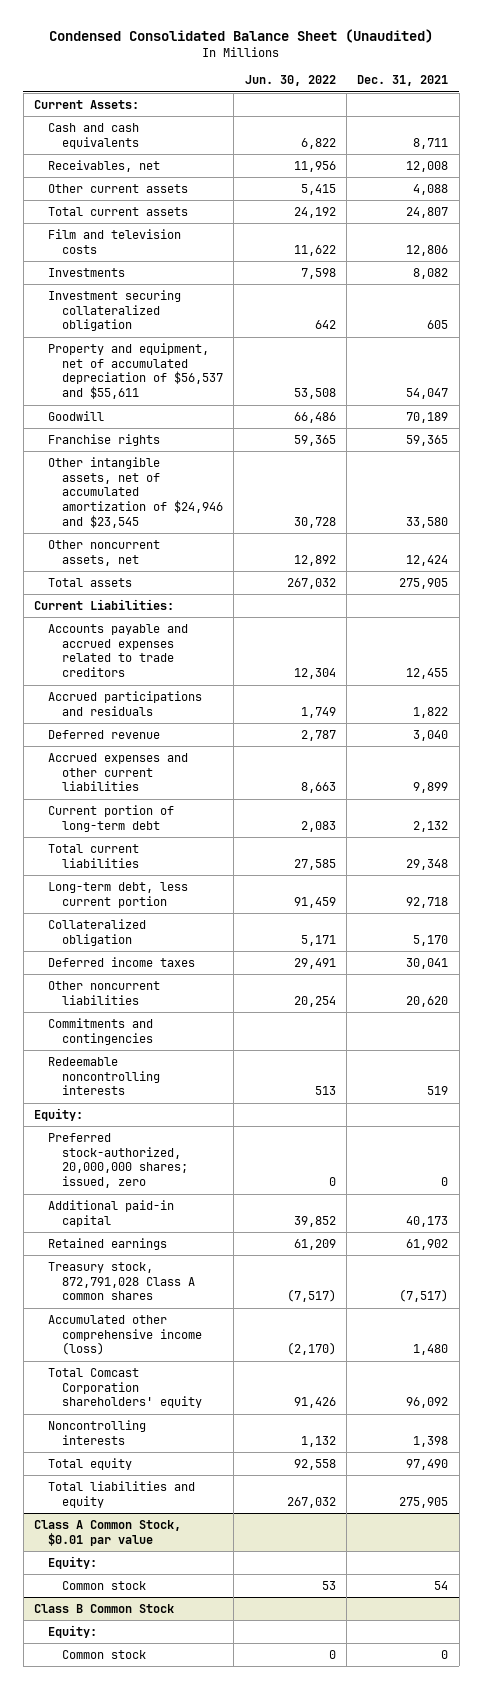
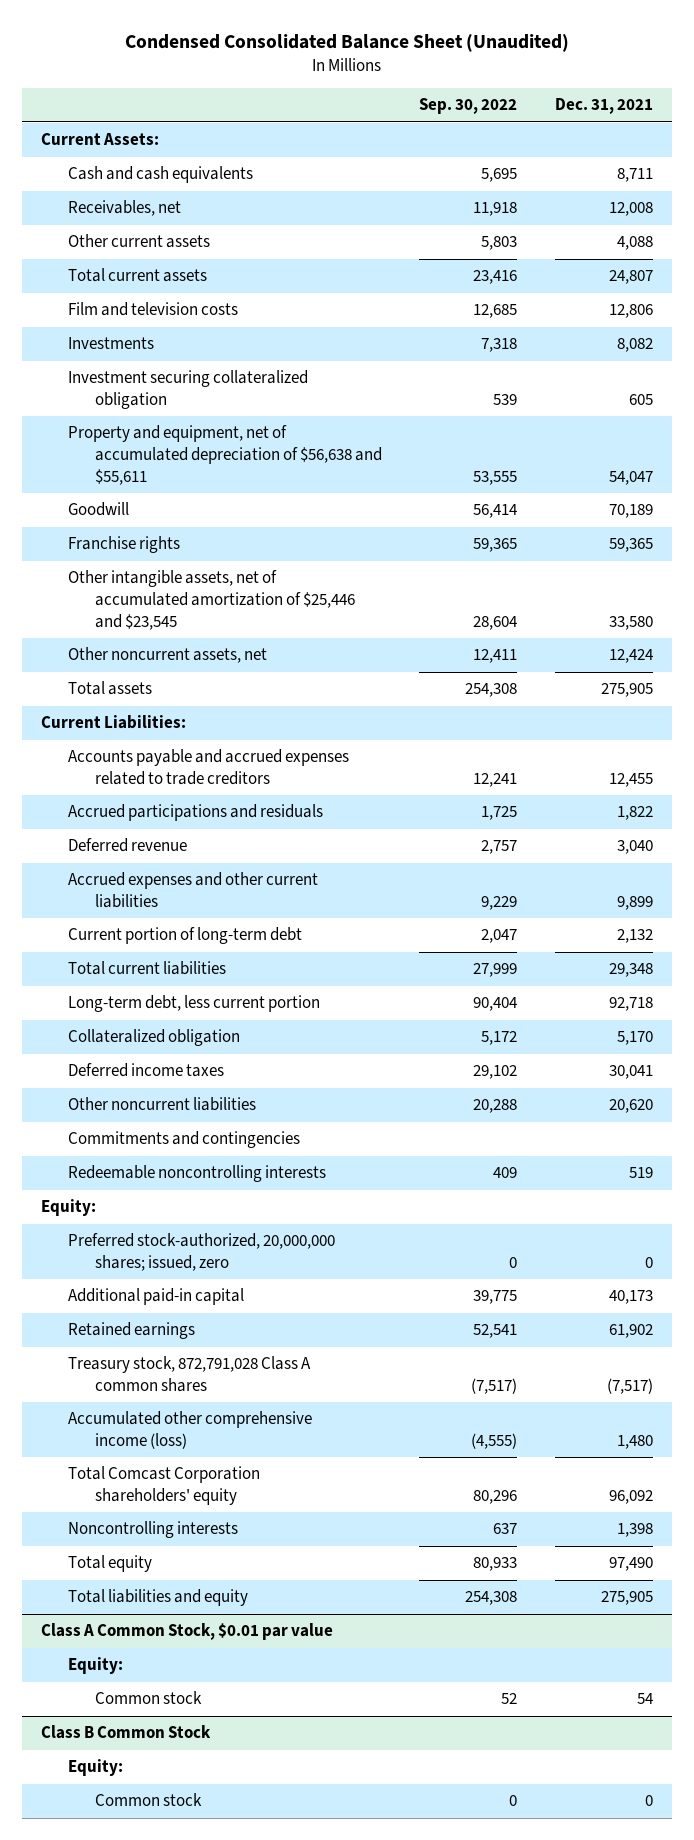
[244,75,336,87] Jun. 30, 2022 -> none
none -> [419,98,518,115] Sep. 30, 2022
[47,342,223,400] Property and equipment, net of accumulated depreciation of $56,537 and $55,611 -> [67,425,382,485] Property and equipment, net of accumulated depreciation of $56,638 and $55,611
[47,456,223,529] Other intangible assets, net of accumulated amortization of $24,946 and $23,545 -> [67,570,355,630] Other intangible assets, net of accumulated amortization of $25,446 and $23,545

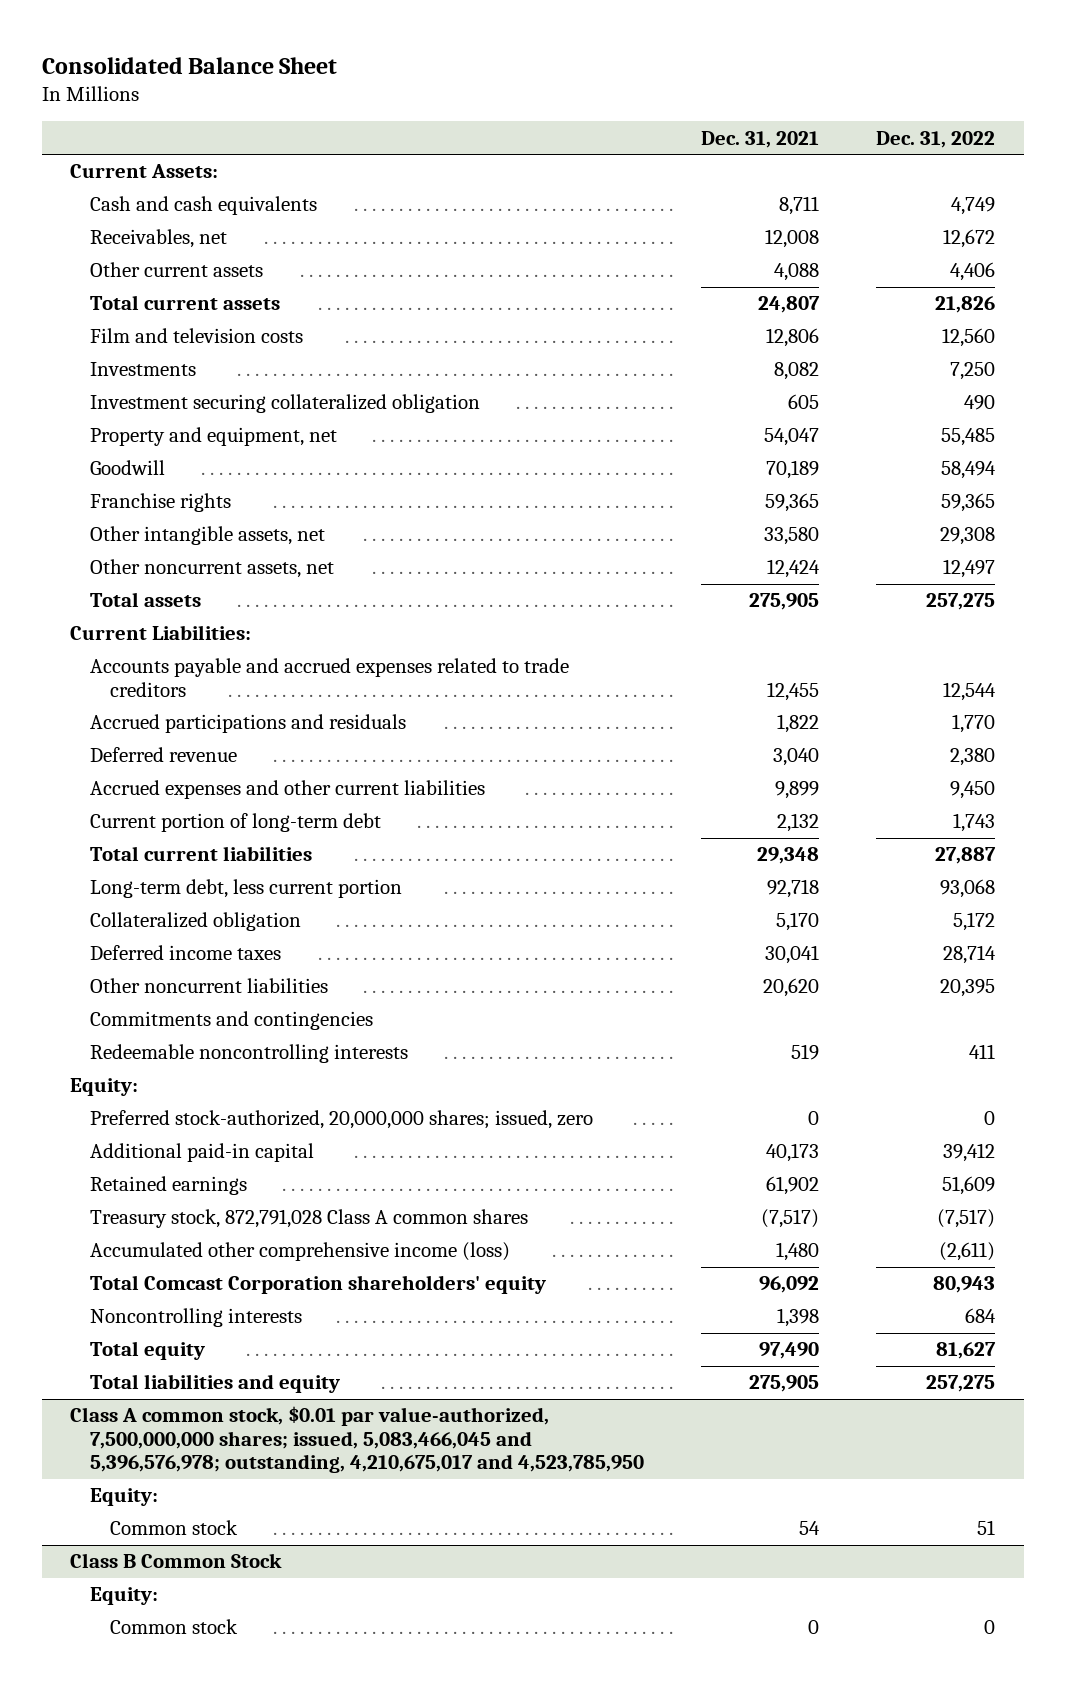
[125,34,570,53] Condensed Consolidated Balance Sheet (Unaudited) -> [42,56,338,74] Consolidated Balance Sheet
[419,98,518,115] Sep. 30, 2022 -> none
none -> [876,130,996,148] Dec. 31, 2022
[67,425,382,485] Property and equipment, net of accumulated depreciation of $56,638 and $55,611 -> [90,427,338,447] Property and equipment, net
[67,570,355,630] Other intangible assets, net of accumulated amortization of $25,446 and $23,545 -> [90,526,326,546] Other intangible assets, net
[40,1623,333,1641] Class A Common Stock, $0.01 par value -> [70,1406,645,1474] Class A common stock, $0.01 par value-authorized, 7,500,000,000 shares; issued, 5,083,466,045 and 5,396,576,978; outstanding, 4,210,675,017 and 4,523,785,950

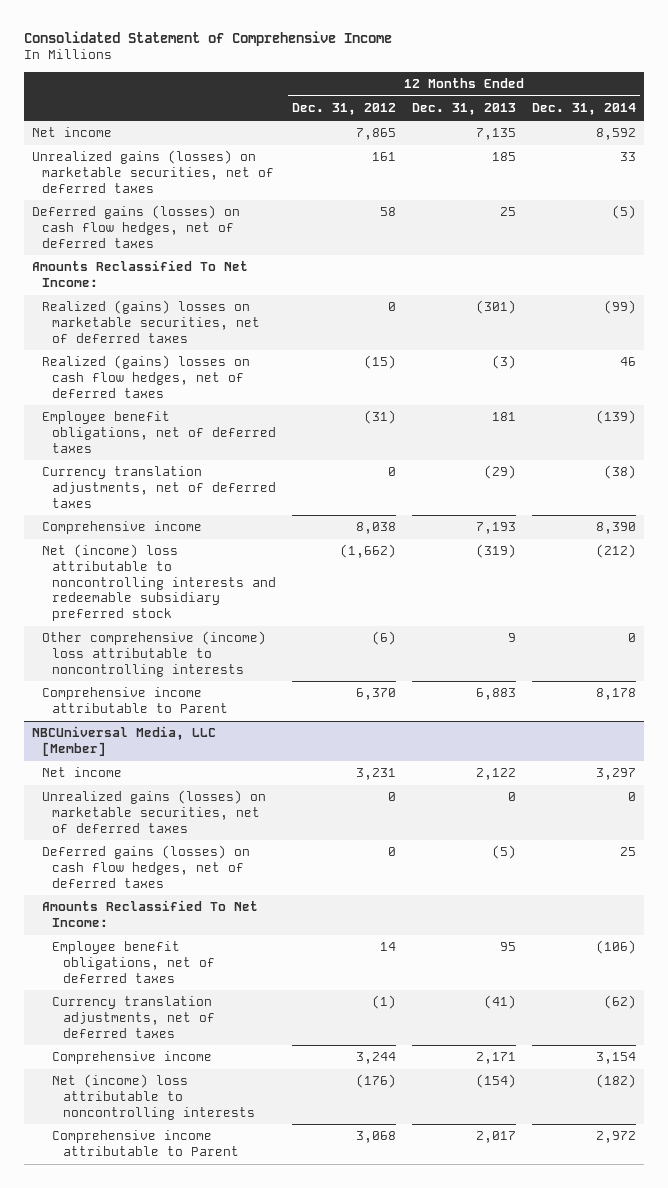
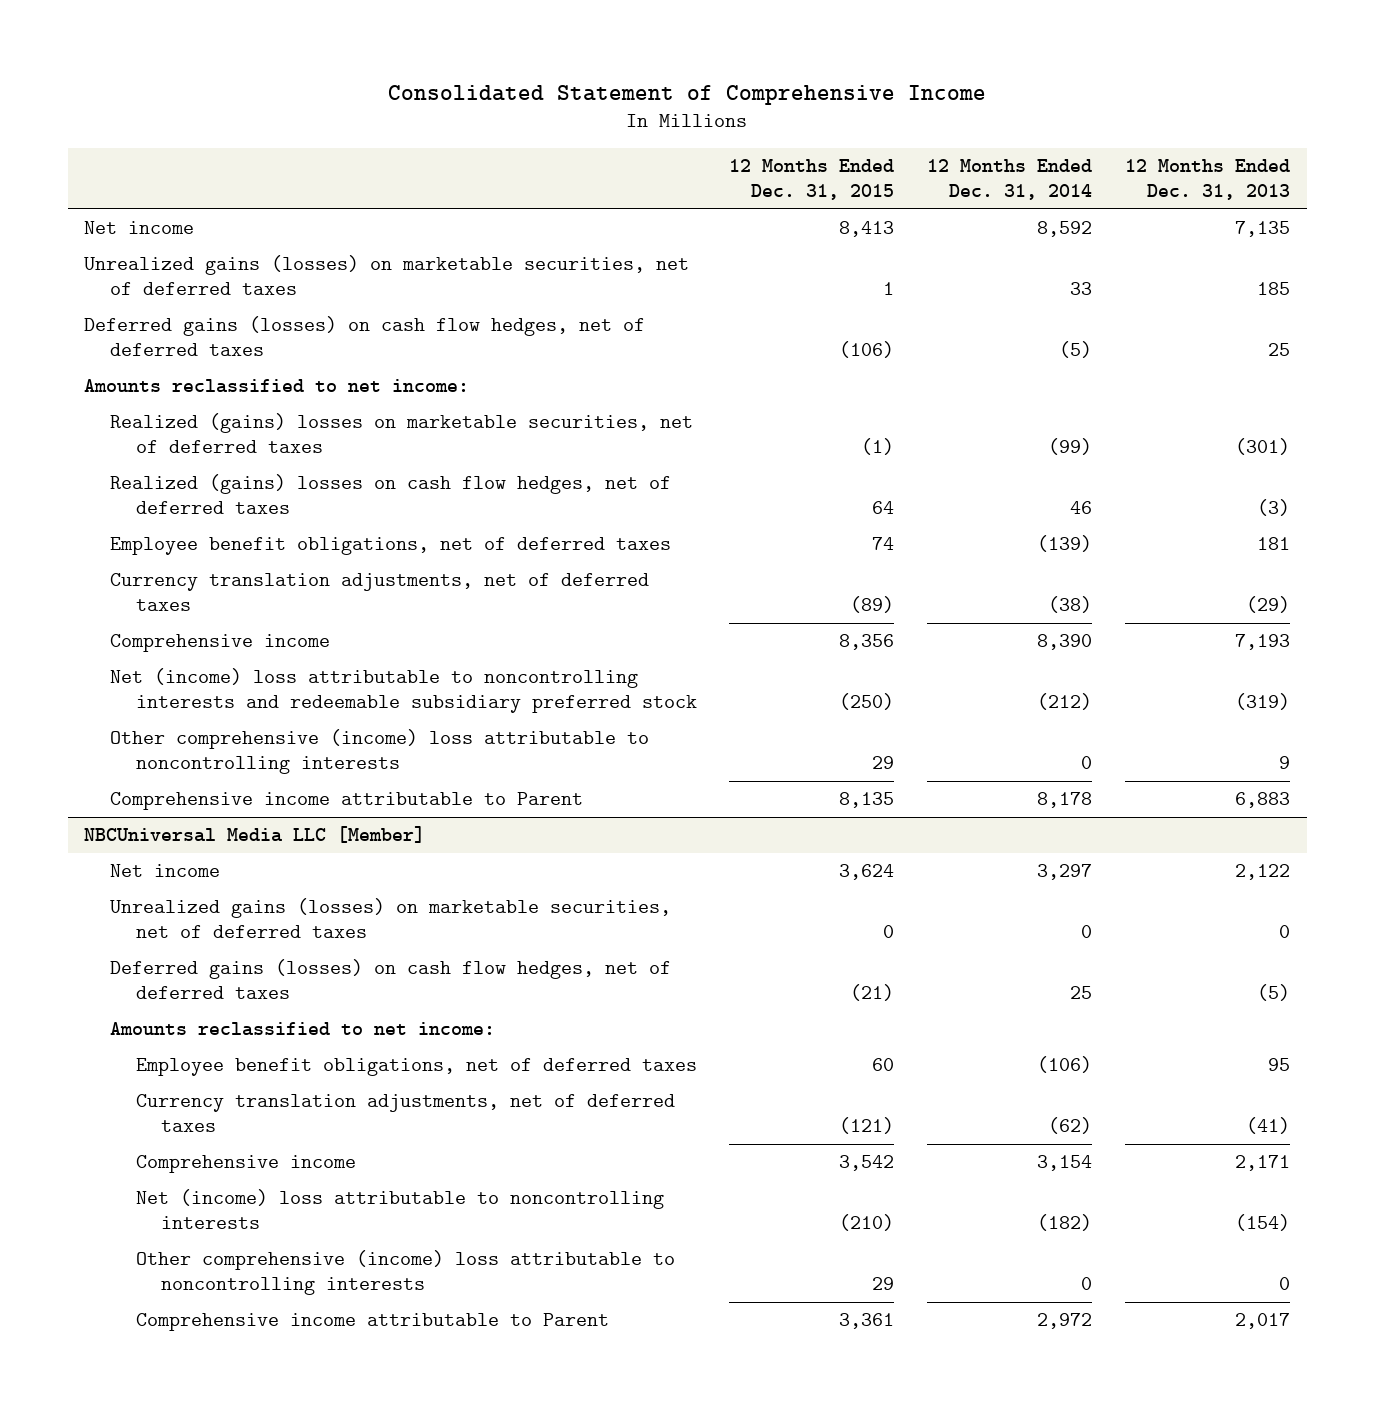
[292,103,397,116] Dec. 31, 2012 -> none
none -> [729,159,895,200] 12 Months Ended Dec. 31, 2015
[31,260,248,287] Amounts Reclassified To Net Income: -> [84,379,470,394] Amounts reclassified to net income:
[31,726,216,756] NBCUniversal Media, LLC [Member] -> [84,826,426,844] NBCUniversal Media LLC [Member]
[42,900,259,927] Amounts Reclassified To Net Income: -> [109,1022,495,1037] Amounts reclassified to net income:
none -> [135,1250,675,1295] Other comprehensive (income) loss attributable to noncontrolling interests

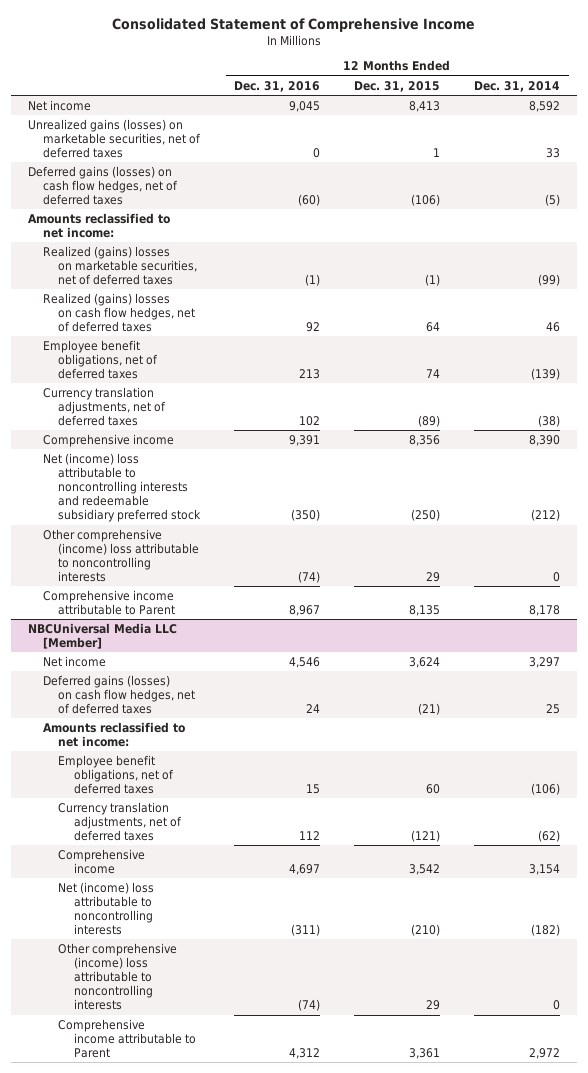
[1125,159,1291,200] 12 Months Ended Dec. 31, 2013 -> none
none -> [234,80,321,92] Dec. 31, 2016
[109,898,671,938] Unrealized gains (losses) on marketable securities, net of deferred taxes -> none

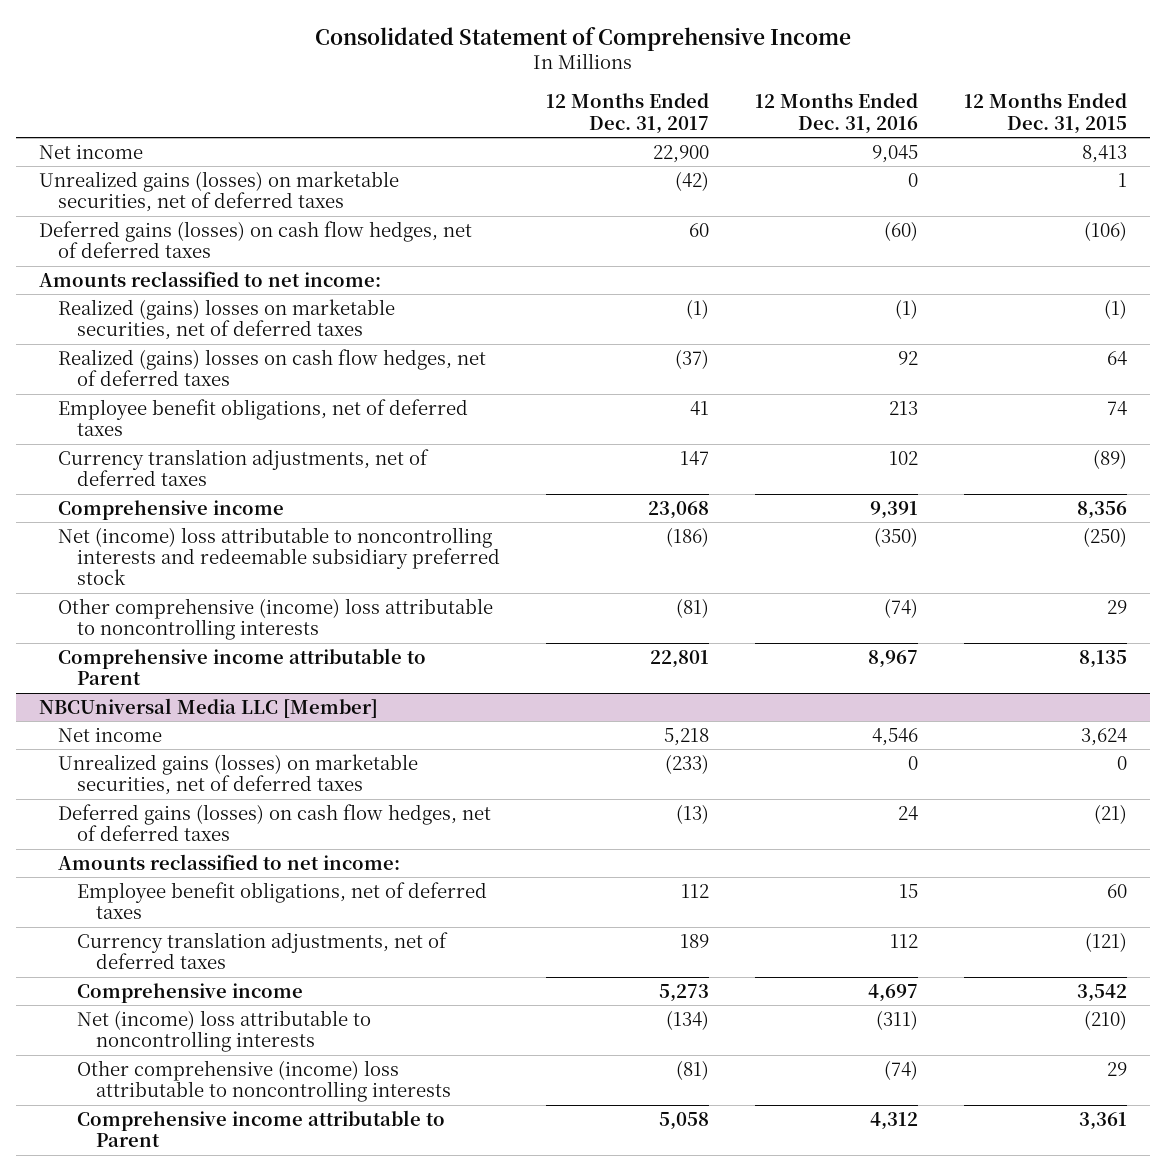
[474,80,561,92] Dec. 31, 2014 -> none
none -> [546,93,710,134] 12 Months Ended Dec. 31, 2017
none -> [58,753,419,796] Unrealized gains (losses) on marketable securities, net of deferred taxes

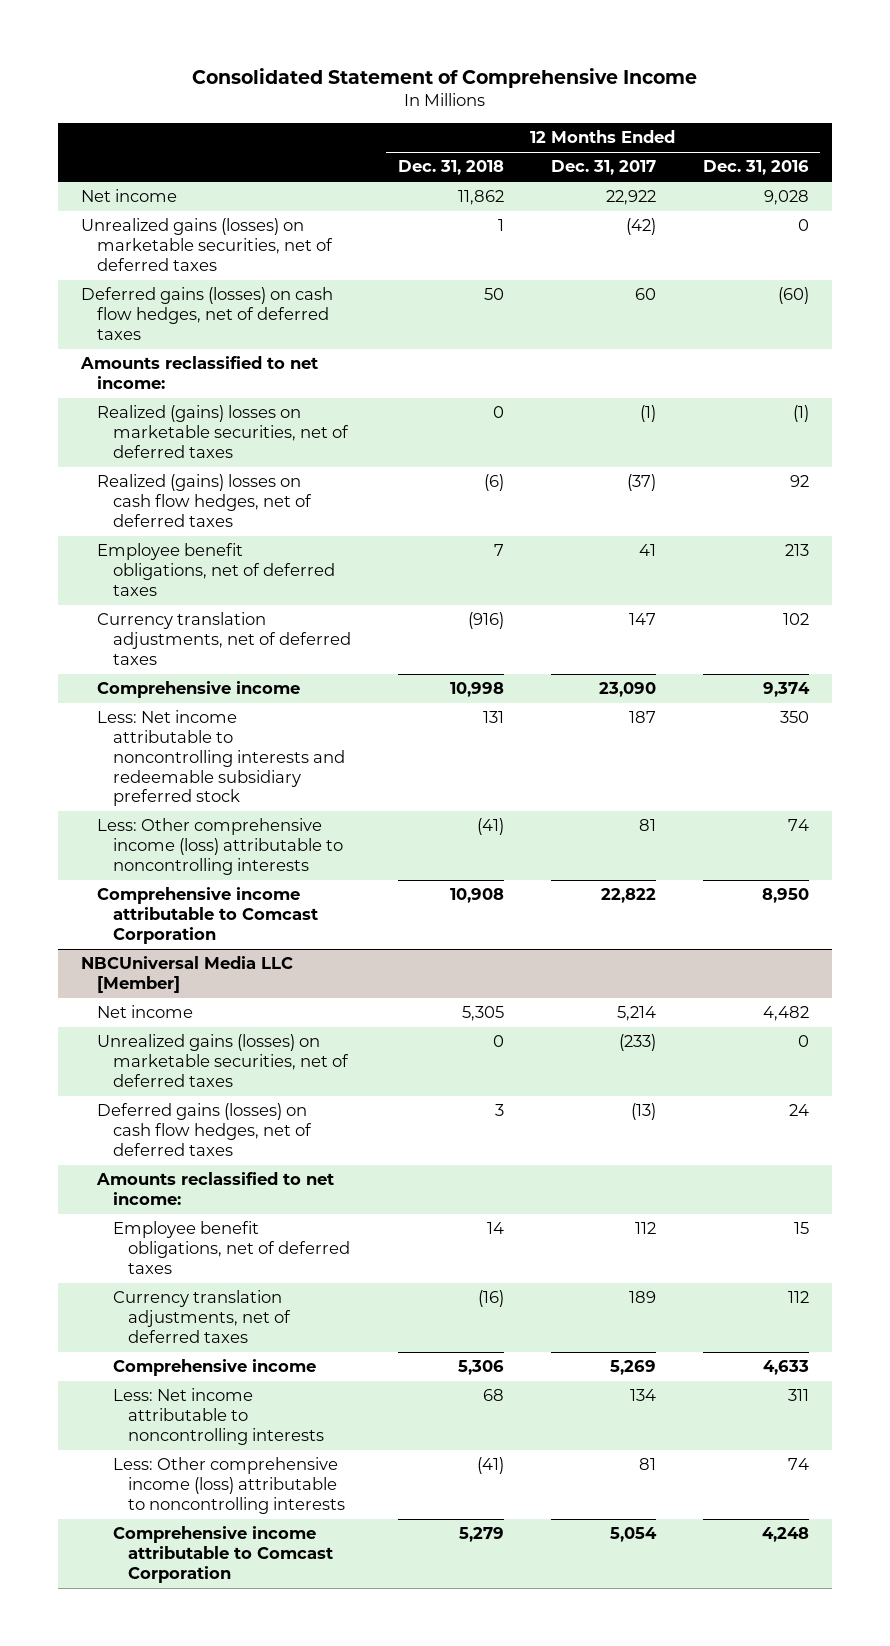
[963,93,1127,134] 12 Months Ended Dec. 31, 2015 -> none
none -> [397,160,504,176] Dec. 31, 2018
[653,144,710,163] 22,900 -> [605,190,656,206] 22,922
[871,144,918,163] 9,045 -> [763,190,809,206] 9,028
[648,500,710,519] 23,068 -> [598,682,656,698] 23,090
[869,500,918,519] 9,391 -> [762,682,810,698] 9,374
[58,526,501,586] Net (income) loss attributable to noncontrolling interests and redeemable subsidiary preferred stock -> [97,710,345,807] Less: Net income attributable to noncontrolling interests and redeemable subsidiary preferred stock
[666,526,710,547] (186) -> [628,711,656,724] 187
[873,526,918,547] (350) -> [779,711,809,724] 350
[58,597,494,641] Other comprehensive (income) loss attributable to noncontrolling interests -> [97,818,343,875] Less: Other comprehensive income (loss) attributable to noncontrolling interests
[676,597,710,618] (81) -> [638,819,656,832] 81
[883,597,918,618] (74) -> [787,819,809,832] 74
[58,647,427,686] Comprehensive income attributable to Parent -> [97,887,318,944] Comprehensive income attributable to Comcast Corporation
[650,649,710,668] 22,801 -> [600,888,656,904] 22,822
[867,649,918,668] 8,967 -> [761,888,809,904] 8,950
[664,727,710,746] 5,218 -> [616,1006,656,1022] 5,214
[871,727,918,746] 4,546 -> [762,1006,809,1022] 4,482
[659,983,710,1002] 5,273 -> [609,1360,656,1376] 5,269
[867,983,918,1002] 4,697 -> [762,1360,809,1376] 4,633
[77,1009,372,1053] Net (income) loss attributable to noncontrolling interests -> [112,1388,325,1445] Less: Net income attributable to noncontrolling interests
[666,1009,710,1030] (134) -> [629,1389,656,1402] 134
[875,1009,918,1030] (311) -> [787,1389,809,1402] 311
[77,1059,452,1103] Other comprehensive (income) loss attributable to noncontrolling interests -> [112,1457,346,1514] Less: Other comprehensive income (loss) attributable to noncontrolling interests
[676,1059,710,1080] (81) -> [638,1458,656,1471] 81
[883,1059,918,1080] (74) -> [787,1458,809,1471] 74
[77,1109,446,1148] Comprehensive income attributable to Parent -> [112,1526,334,1583] Comprehensive income attributable to Comcast Corporation
[659,1111,710,1130] 5,058 -> [609,1527,657,1543] 5,054
[869,1111,918,1130] 4,312 -> [761,1527,809,1543] 4,248

